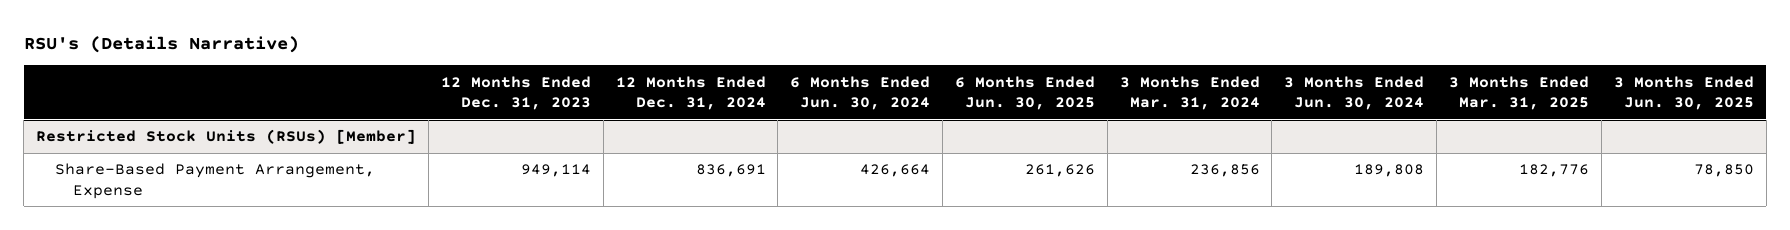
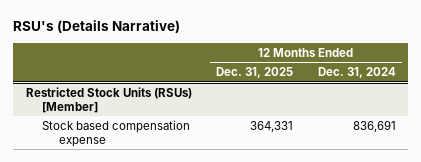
[440,75,591,110] 12 Months Ended Dec. 31, 2023 -> none
[790,75,931,110] 6 Months Ended Jun. 30, 2024 -> none
[954,75,1095,110] 6 Months Ended Jun. 30, 2025 -> none
[1119,75,1260,110] 3 Months Ended Mar. 31, 2024 -> none
[1284,75,1425,110] 3 Months Ended Jun. 30, 2024 -> none
[1448,75,1589,110] 3 Months Ended Mar. 31, 2025 -> none
[1613,75,1754,110] 3 Months Ended Jun. 30, 2025 -> none
none -> [216,67,294,79] Dec. 31, 2025
[54,163,375,199] Share-Based Payment Arrangement, Expense -> [42,119,191,147] Stock based compensation expense

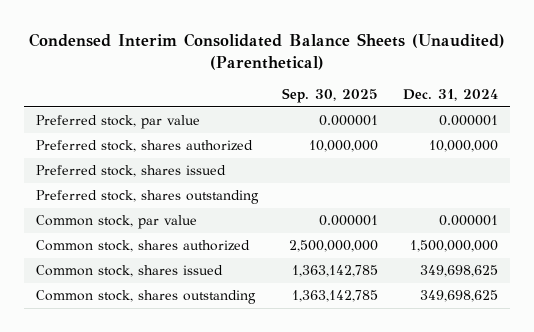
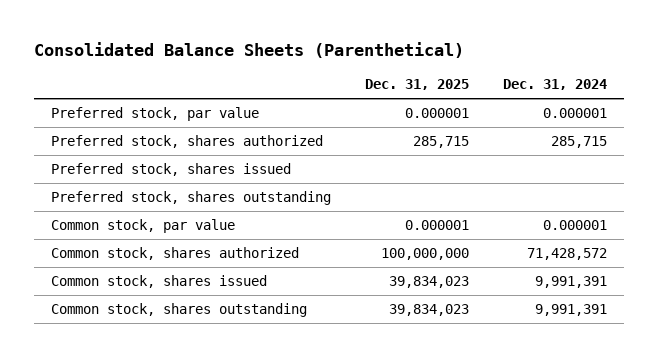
[28,32,505,70] Condensed Interim Consolidated Balance Sheets (Unaudited) (Parenthetical) -> [34,42,465,59] Consolidated Balance Sheets (Parenthetical)
[282,88,379,104] Sep. 30, 2025 -> none
none -> [365,79,470,91] Dec. 31, 2025
[429,140,499,153] 10,000,000 -> [551,136,608,149] 285,715
[410,240,499,253] 1,500,000,000 -> [527,248,608,261] 71,428,572
[420,265,499,278] 349,698,625 -> [535,276,608,289] 9,991,391
[420,290,499,303] 349,698,625 -> [535,304,608,317] 9,991,391

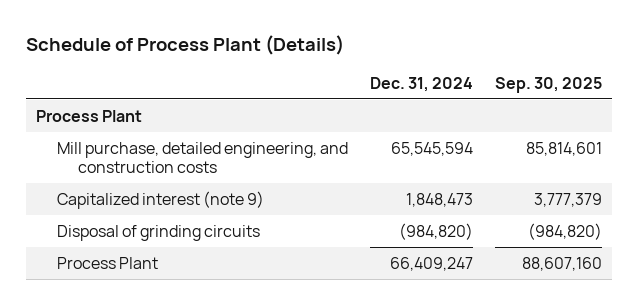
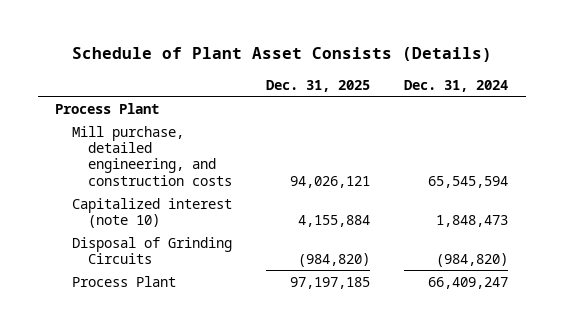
[25,34,344,55] Schedule of Process Plant (Details) -> [71,47,492,63] Schedule of Plant Asset Consists (Details)
[494,76,602,93] Sep. 30, 2025 -> none
none -> [266,79,371,92] Dec. 31, 2025
[57,190,265,209] Capitalized interest (note 9) -> [71,197,232,228] Capitalized interest (note 10)
[57,224,261,241] Disposal of grinding circuits -> [71,236,232,264] Disposal of Grinding Circuits

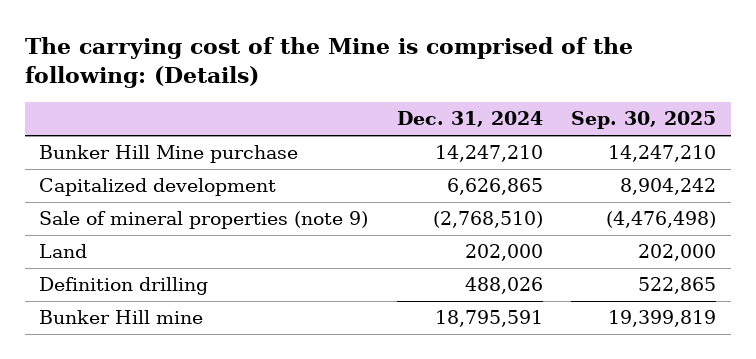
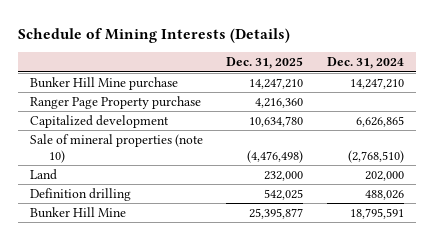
[24,36,633,89] The carrying cost of the Mine is comprised of the following: (Details) -> [17,27,290,43] Schedule of Mining Interests (Details)
[571,111,717,130] Sep. 30, 2025 -> none
none -> [226,57,304,70] Dec. 31, 2025
none -> [29,96,201,110] Ranger Page Property purchase
[39,211,369,230] Sale of mineral properties (note 9) -> [29,134,203,164] Sale of mineral properties (note 10)
[39,310,204,325] Bunker Hill mine -> [29,207,126,219] Bunker Hill Mine

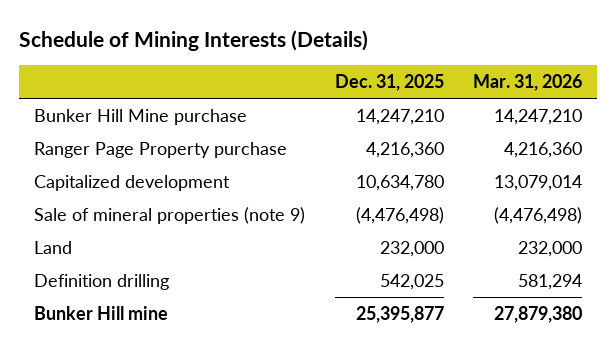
[327,57,405,70] Dec. 31, 2024 -> none
none -> [473,74,583,92] Mar. 31, 2026
[29,134,203,164] Sale of mineral properties (note 10) -> [34,206,306,224] Sale of mineral properties (note 9)
[29,207,126,219] Bunker Hill Mine -> [34,305,169,320] Bunker Hill mine

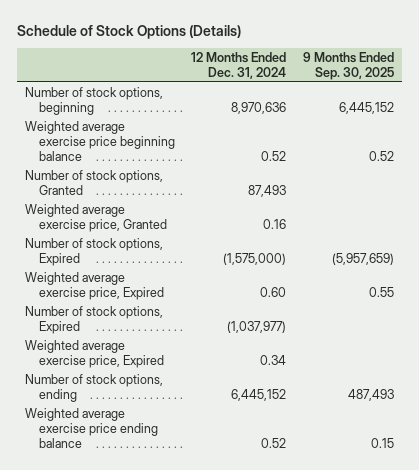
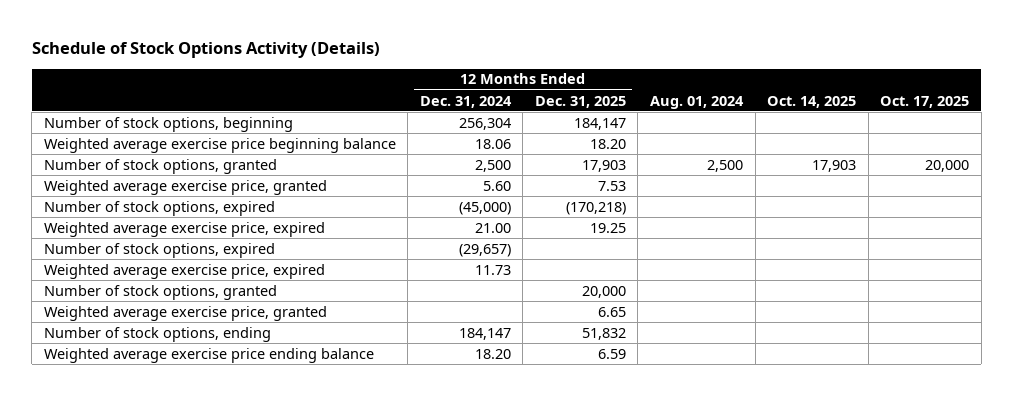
[16,24,241,39] Schedule of Stock Options (Details) -> [31,42,380,59] Schedule of Stock Options Activity (Details)
[302,51,394,80] 9 Months Ended Sep. 30, 2025 -> none
none -> [534,95,626,108] Dec. 31, 2025
none -> [649,95,744,109] Aug. 01, 2024
none -> [767,95,857,108] Oct. 14, 2025
none -> [880,95,970,108] Oct. 17, 2025
[231,101,287,114] 8,970,636 -> [458,117,511,130] 256,304
[261,150,287,161] 0.52 -> [474,138,511,149] 18.06
[25,169,164,195] Number of stock options, Granted -> [43,158,277,174] Number of stock options, granted
[248,184,287,197] 87,493 -> [474,159,511,172] 2,500
[25,203,167,232] Weighted average exercise price, Granted -> [43,179,327,195] Weighted average exercise price, granted
[263,218,287,229] 0.16 -> [482,180,511,191] 5.60
[25,237,164,266] Number of stock options, Expired -> [43,200,275,216] Number of stock options, expired
[223,252,287,265] (1,575,000) -> [458,201,511,215] (45,000)
[25,271,164,300] Weighted average exercise price, Expired -> [43,221,325,237] Weighted average exercise price, expired
[260,286,287,297] 0.60 -> [474,222,511,233] 21.00
[25,305,164,334] Number of stock options, Expired -> [43,242,275,258] Number of stock options, expired
[227,320,287,333] (1,037,977) -> [458,243,511,257] (29,657)
[25,339,164,368] Weighted average exercise price, Expired -> [43,263,325,279] Weighted average exercise price, expired
[260,354,287,365] 0.34 -> [474,264,511,275] 11.73
none -> [43,284,277,300] Number of stock options, granted
none -> [43,305,327,321] Weighted average exercise price, granted
[231,388,287,401] 6,445,152 -> [458,327,511,340] 184,147
[261,437,287,448] 0.52 -> [474,348,511,359] 18.20

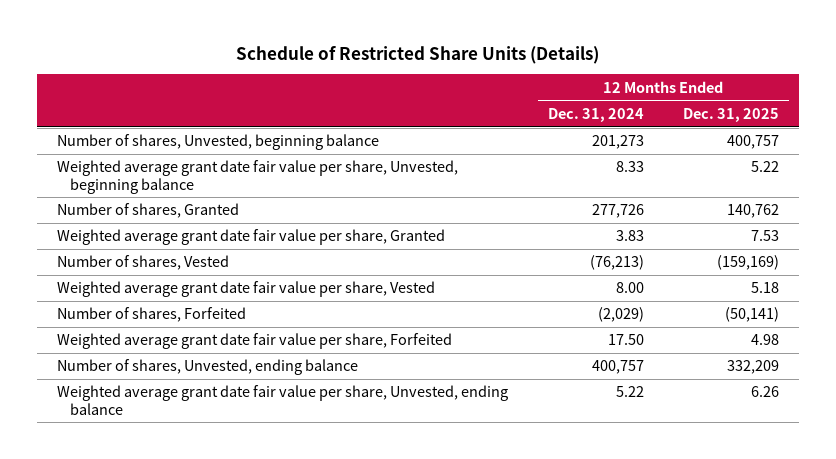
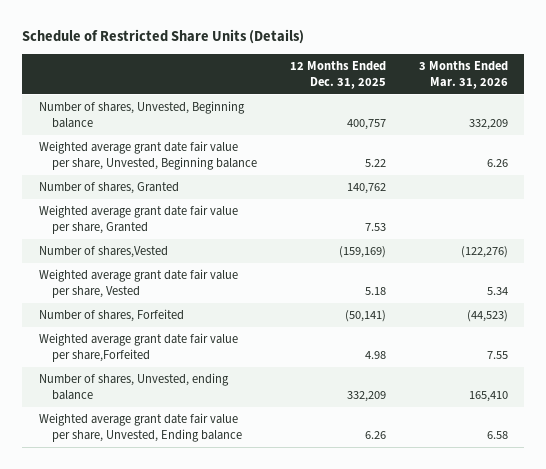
[547,107,644,122] Dec. 31, 2024 -> none
none -> [418,61,508,90] 3 Months Ended Mar. 31, 2026
[56,134,379,151] Number of shares, Unvested, beginning balance -> [38,101,245,129] Number of shares, Unvested, Beginning balance
[56,160,458,194] Weighted average grant date fair value per share, Unvested, beginning balance -> [38,141,257,171] Weighted average grant date fair value per share, Unvested, Beginning balance
[56,255,229,271] Number of shares, Vested -> [38,246,168,259] Number of shares,Vested
[56,333,452,350] Weighted average grant date fair value per share, Forfeited -> [38,333,238,363] Weighted average grant date fair value per share,Forfeited
[56,385,508,415] Weighted average grant date fair value per share, Unvested, ending balance -> [38,413,242,443] Weighted average grant date fair value per share, Unvested, Ending balance

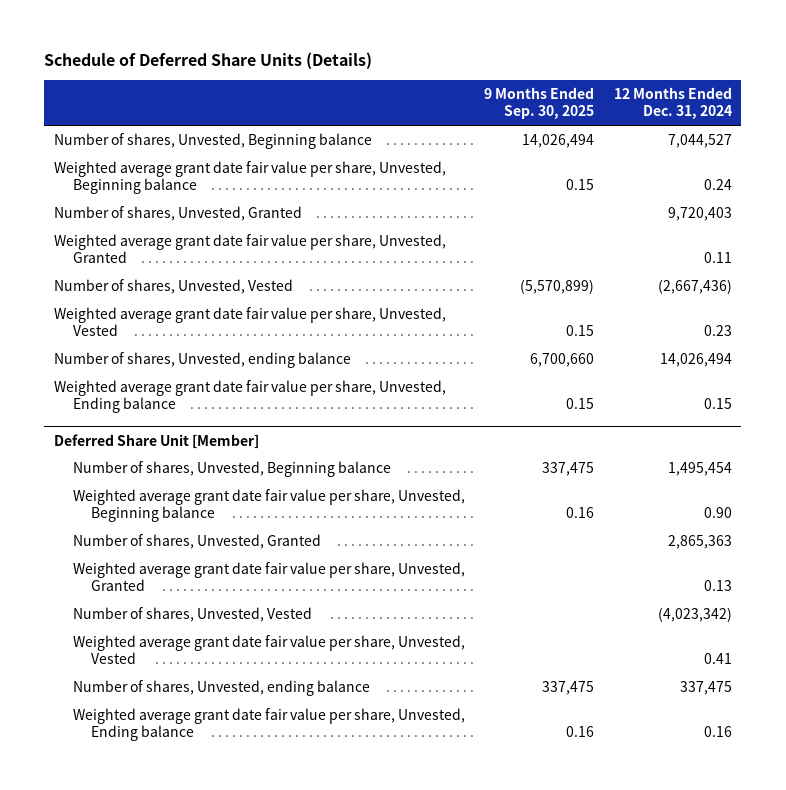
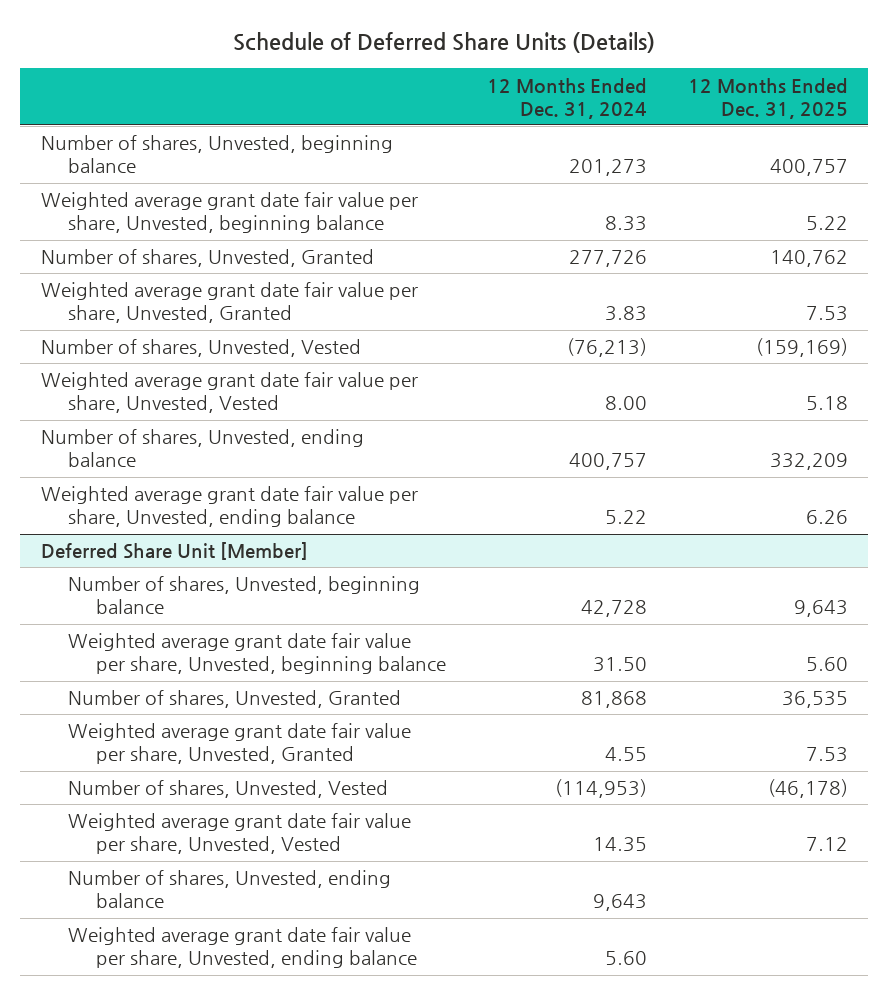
[484,87,595,120] 9 Months Ended Sep. 30, 2025 -> none
none -> [687,77,848,119] 12 Months Ended Dec. 31, 2025
[54,132,373,149] Number of shares, Unvested, Beginning balance -> [40,135,393,174] Number of shares, Unvested, beginning balance
[667,133,732,148] 7,044,527 -> [568,159,647,177] 201,273
[54,160,447,195] Weighted average grant date fair value per share, Unvested, Beginning balance -> [40,192,418,234] Weighted average grant date fair value per share, Unvested, beginning balance
[703,179,732,191] 0.24 -> [604,216,647,232] 8.33
[667,206,732,221] 9,720,403 -> [568,250,647,268] 277,726
[703,252,732,264] 0.11 -> [604,306,647,322] 3.83
[657,278,732,294] (2,667,436) -> [566,338,647,358] (76,213)
[703,325,732,337] 0.23 -> [604,396,647,411] 8.00
[659,352,732,367] 14,026,494 -> [568,453,647,471] 400,757
[54,379,447,414] Weighted average grant date fair value per share, Unvested, Ending balance -> [40,486,418,528] Weighted average grant date fair value per share, Unvested, ending balance
[703,398,732,410] 0.15 -> [604,510,647,525] 5.22
[72,460,391,477] Number of shares, Unvested, Beginning balance -> [68,576,421,615] Number of shares, Unvested, beginning balance
[667,461,732,476] 1,495,454 -> [580,600,647,618] 42,728
[72,488,465,523] Weighted average grant date fair value per share, Unvested, Beginning balance -> [68,633,446,675] Weighted average grant date fair value per share, Unvested, beginning balance
[703,507,732,519] 0.90 -> [592,657,647,673] 31.50
[667,534,732,549] 2,865,363 -> [580,691,647,709] 81,868
[703,580,732,592] 0.13 -> [604,747,647,762] 4.55
[657,606,732,622] (4,023,342) -> [554,779,647,799] (114,953)
[703,653,732,665] 0.41 -> [592,837,647,853] 14.35
[679,680,732,695] 337,475 -> [592,894,647,912] 9,643
[72,707,465,742] Weighted average grant date fair value per share, Unvested, Ending balance -> [68,927,417,969] Weighted average grant date fair value per share, Unvested, ending balance
[703,726,732,738] 0.16 -> [604,951,647,966] 5.60

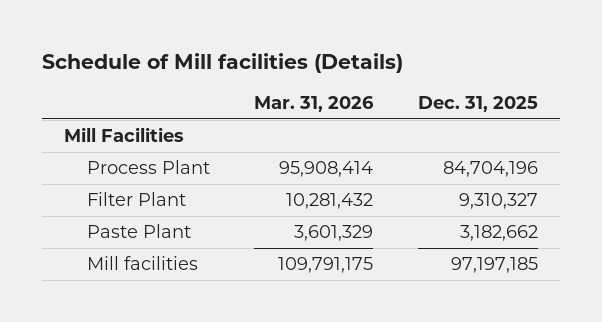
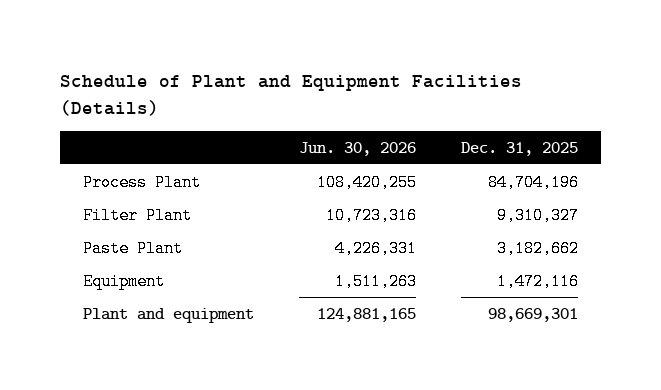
[41,53,403,74] Schedule of Mill facilities (Details) -> [60,75,523,117] Schedule of Plant and Equipment Facilities (Details)
[254,96,375,113] Mar. 31, 2026 -> none
none -> [299,141,417,156] Jun. 30, 2026
[63,127,184,143] Mill Facilities -> none
[86,256,198,271] Mill facilities -> none
none -> [82,272,165,290] Equipment
none -> [82,307,254,323] Plant and equipment

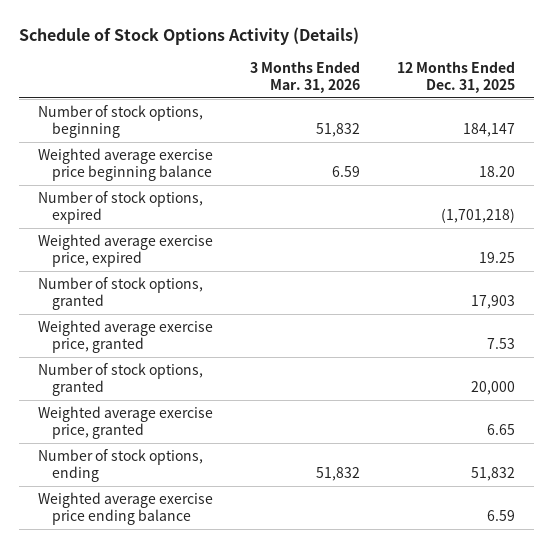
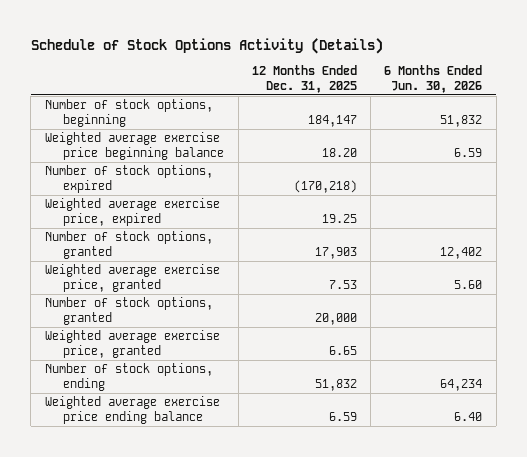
[249,60,360,93] 3 Months Ended Mar. 31, 2026 -> none
none -> [384,65,483,93] 6 Months Ended Jun. 30, 2026
[441,208,516,224] (1,701,218) -> [293,179,357,193] (170,218)

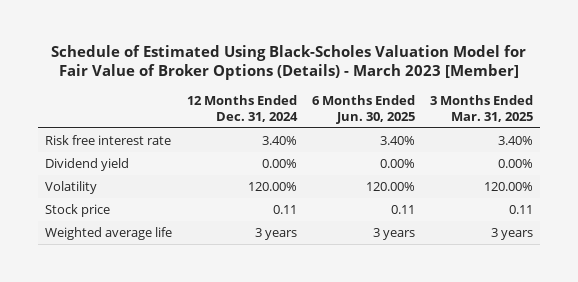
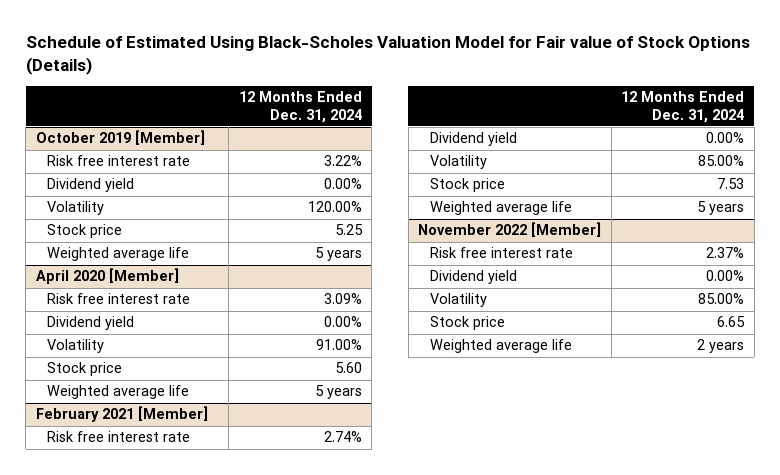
[50,44,526,81] Schedule of Estimated Using Black-Scholes Valuation Model for Fair Value of Broker Options (Details) - March 2023 [Member] -> [25,36,750,76] Schedule of Estimated Using Black-Scholes Valuation Model for Fair value of Stock Options (Details)
[311,94,415,124] 6 Months Ended Jun. 30, 2025 -> none
[429,94,533,122] 3 Months Ended Mar. 31, 2025 -> none
none -> [35,130,205,146] October 2019 [Member]
[261,135,297,145] 3.40% -> [323,155,362,167] 3.22%
[272,204,297,214] 0.11 -> [334,224,363,236] 5.25
[254,227,297,240] 3 years -> [314,247,362,262] 5 years
none -> [35,268,179,285] April 2020 [Member]
none -> [47,293,191,305] Risk free interest rate
none -> [47,316,135,331] Dividend yield
none -> [47,339,105,354] Volatility
none -> [47,362,123,377] Stock price
none -> [47,385,190,400] Weighted average life
none -> [35,406,208,423] February 2021 [Member]
none -> [47,431,191,443] Risk free interest rate
none -> [430,132,518,147] Dividend yield
none -> [430,155,488,170] Volatility
none -> [430,178,506,193] Stock price
none -> [430,201,573,216] Weighted average life
none -> [418,222,602,238] November 2022 [Member]
none -> [430,247,574,259] Risk free interest rate
none -> [430,270,518,285] Dividend yield
none -> [430,293,488,308] Volatility
none -> [430,316,506,331] Stock price
none -> [430,339,573,354] Weighted average life

